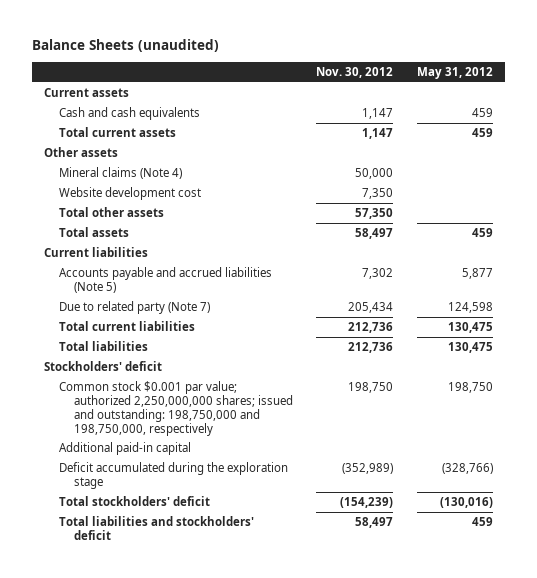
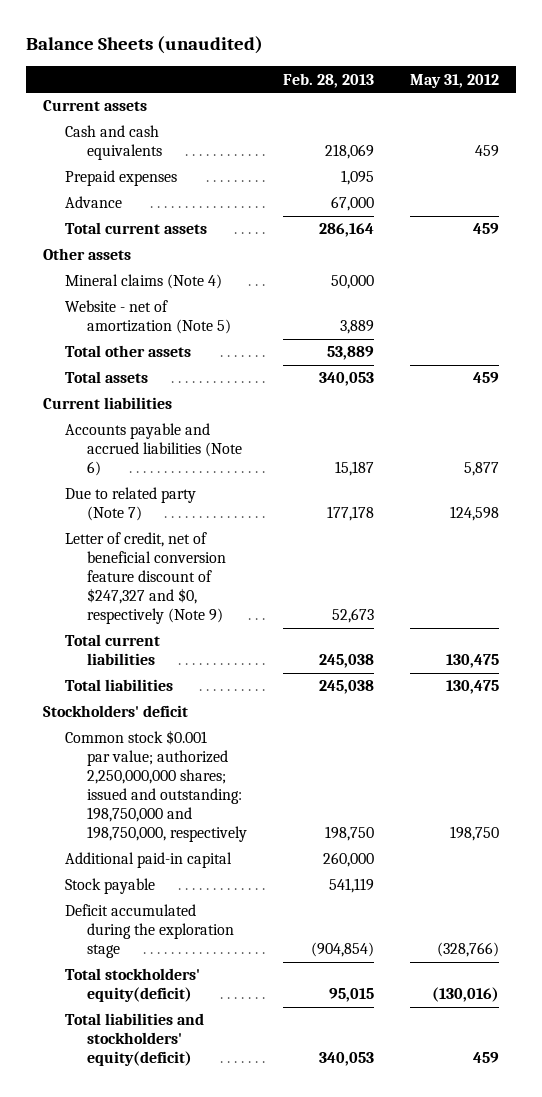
[316,67,394,79] Nov. 30, 2012 -> none
none -> [282,72,374,88] Feb. 28, 2013
none -> [65,170,178,187] Prepaid expenses
none -> [65,196,123,209] Advance
[59,187,202,201] Website development cost -> [65,300,232,335] Website - net of amortization (Note 5)
[59,267,273,293] Accounts payable and accrued liabilities (Note 5) -> [65,423,243,477] Accounts payable and accrued liabilities (Note 6)
none -> [65,532,227,625] Letter of credit, net of beneficial conversion feature discount of $247,327 and $0, respectively (Note 9)
none -> [65,878,156,895] Stock payable
[59,496,211,507] Total stockholders' deficit -> [65,968,201,1003] Total stockholders' equity(deficit)
[59,516,255,540] Total liabilities and stockholders' deficit -> [65,1013,205,1067] Total liabilities and stockholders' equity(deficit)

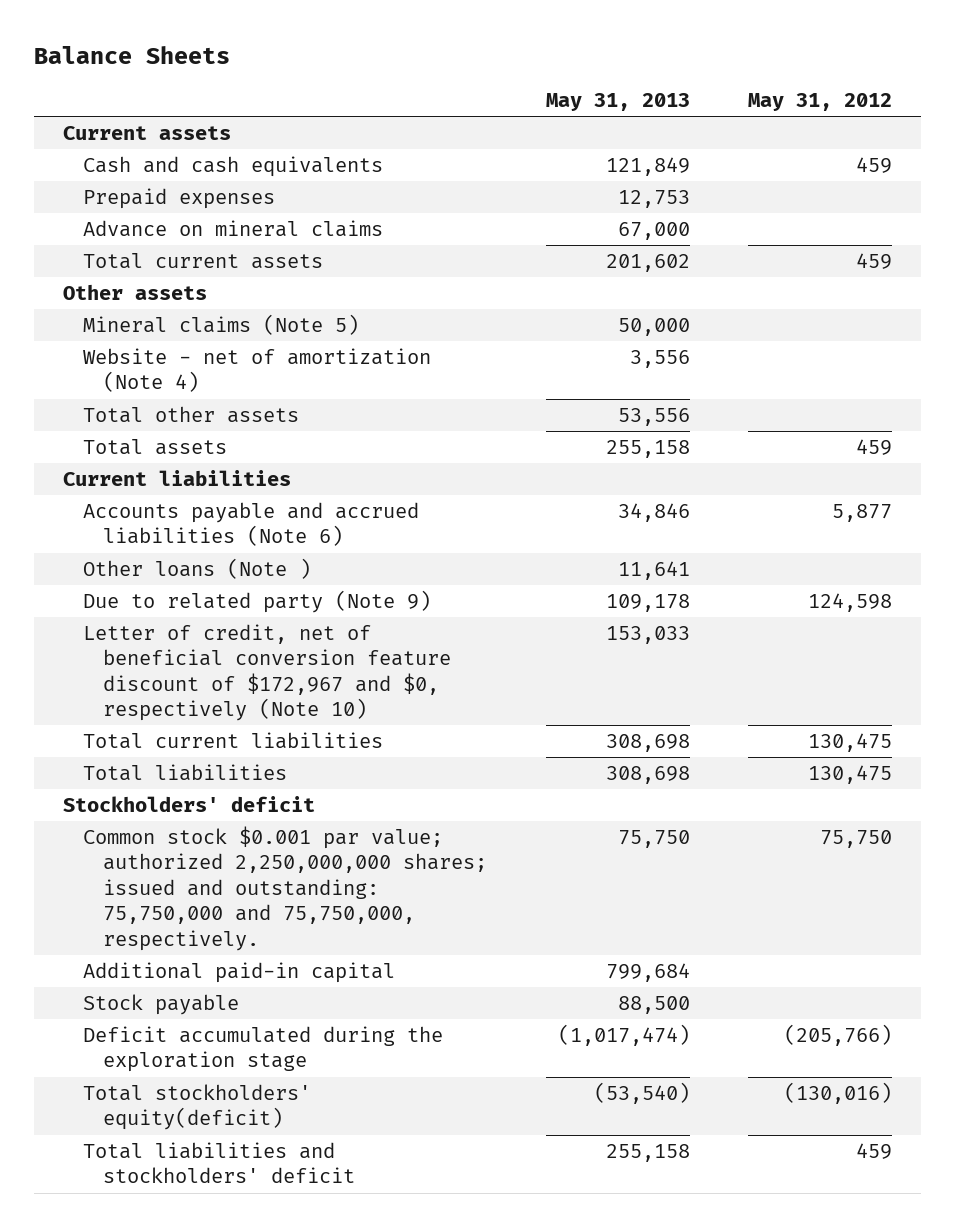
[25,36,263,55] Balance Sheets (unaudited) -> [33,46,230,65] Balance Sheets
[282,72,374,88] Feb. 28, 2013 -> none
none -> [545,93,690,112] May 31, 2013
[65,196,123,209] Advance -> [82,220,383,238] Advance on mineral claims
[65,274,223,290] Mineral claims (Note 4) -> [82,314,359,336] Mineral claims (Note 5)
[65,300,232,335] Website - net of amortization (Note 5) -> [82,348,431,393] Website - net of amortization (Note 4)
none -> [82,558,311,580] Other loans (Note )
[65,487,197,522] Due to related party (Note 7) -> [82,590,431,614] Due to related party (Note 9)
[65,532,227,625] Letter of credit, net of beneficial conversion feature discount of $247,327 and $0, respectively (Note 9) -> [82,624,451,722] Letter of credit, net of beneficial conversion feature discount of $172,967 and $0, respectively (Note 10)
[65,730,248,843] Common stock $0.001 par value; authorized 2,250,000,000 shares; issued and outstanding: 198,750,000 and 198,750,000, respectively -> [82,826,487,951] Common stock $0.001 par value; authorized 2,250,000,000 shares; issued and outstanding: 75,750,000 and 75,750,000, respectively.
[449,826,499,842] 198,750 -> [820,830,893,849] 75,750
[436,942,499,958] (328,766) -> [784,1024,893,1047] (205,766)
[65,1013,205,1067] Total liabilities and stockholders' equity(deficit) -> [82,1142,355,1184] Total liabilities and stockholders' deficit

